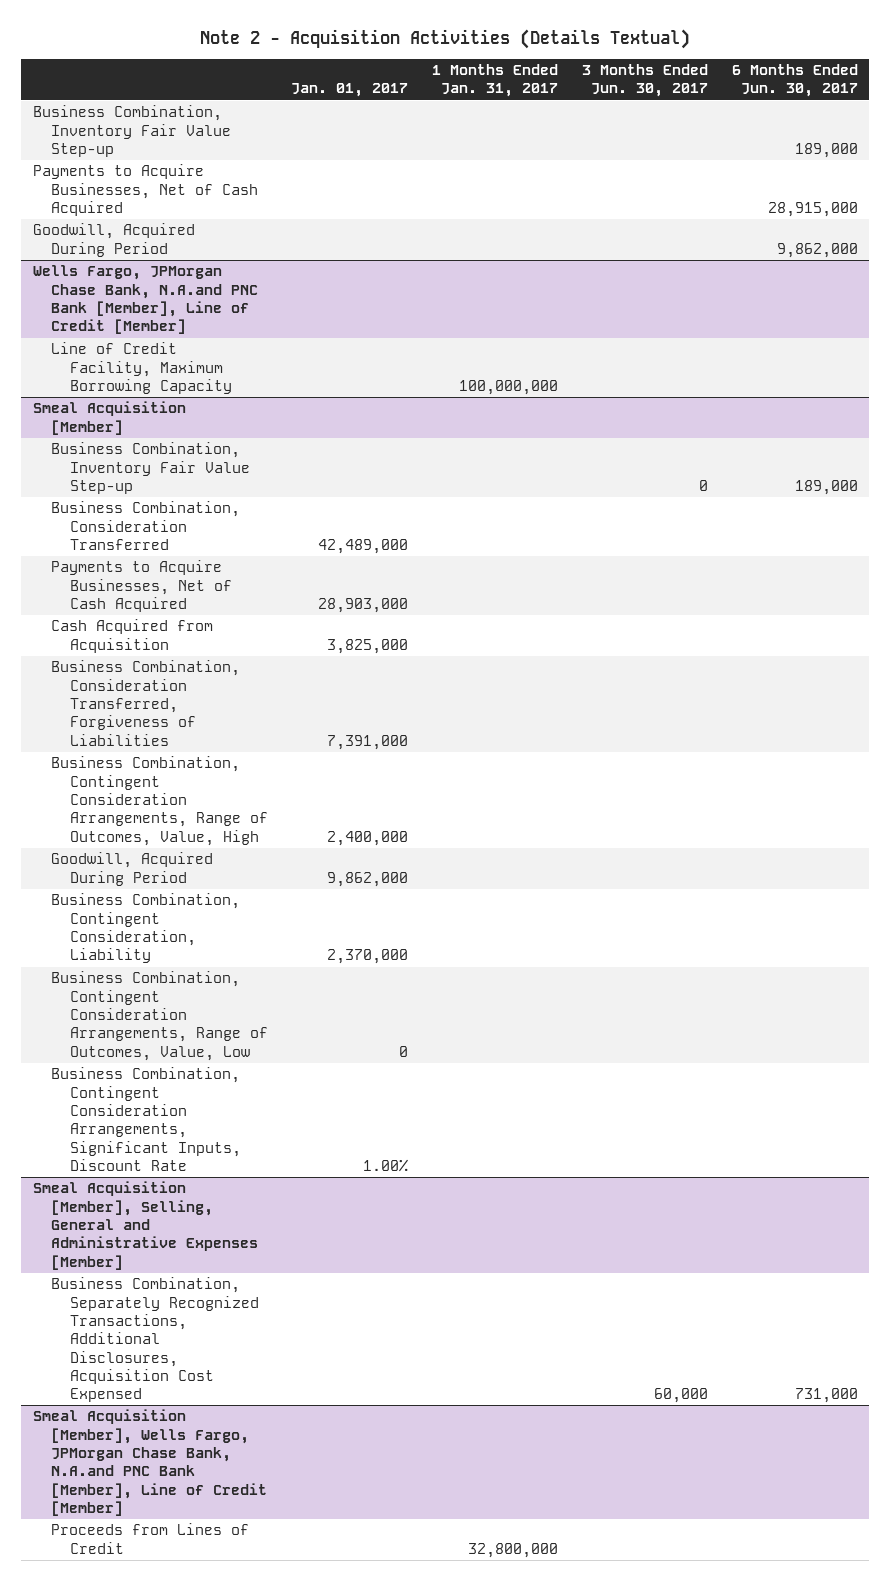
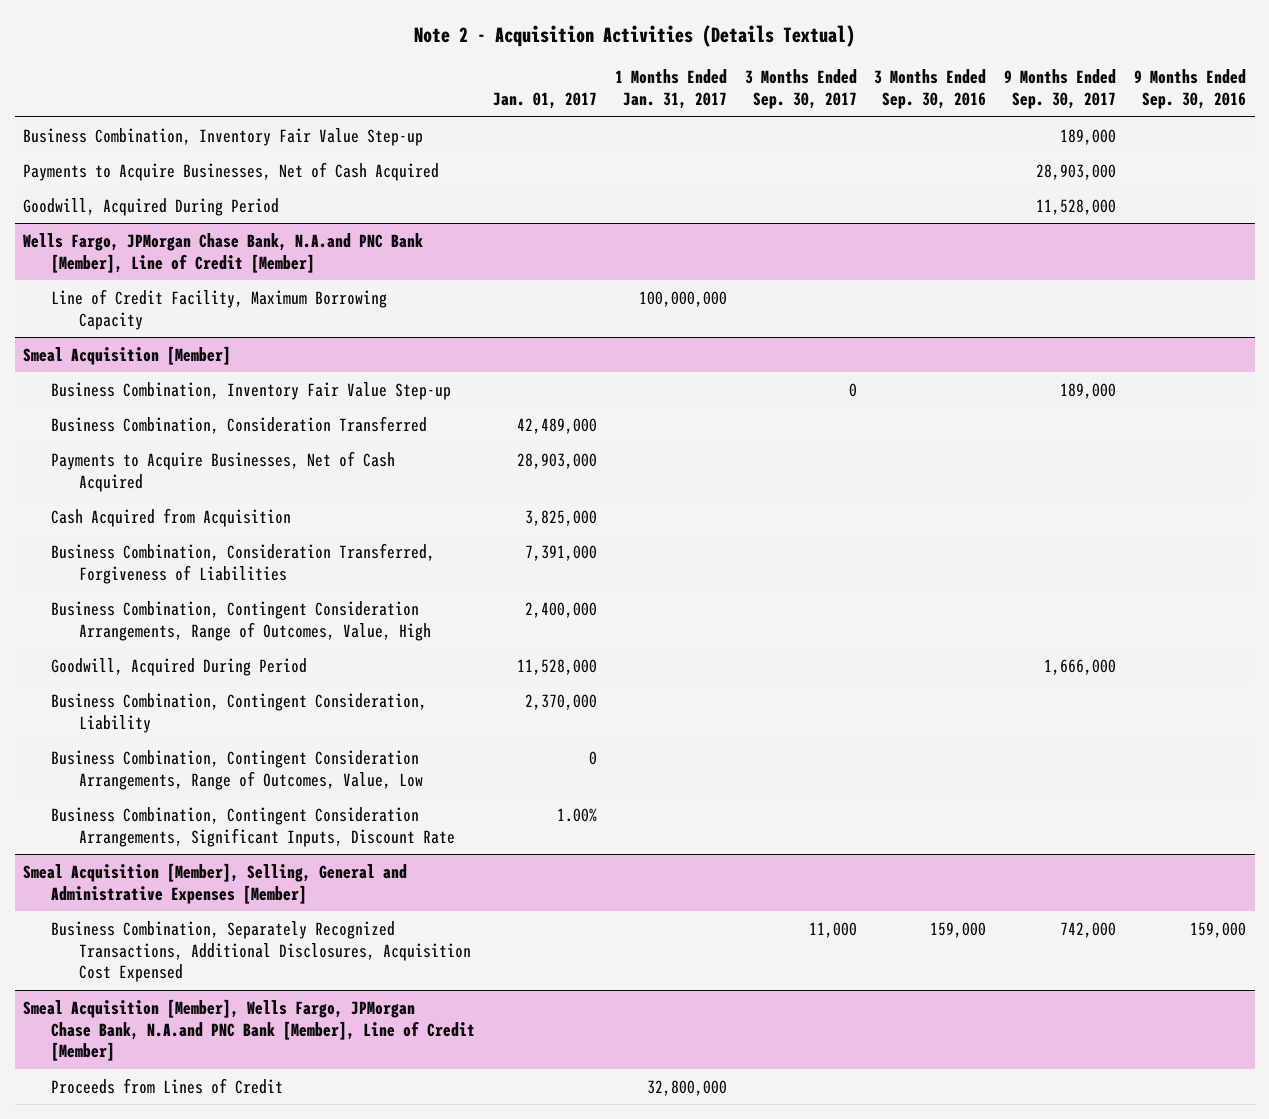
[581,64,708,98] 3 Months Ended Jun. 30, 2017 -> none
[731,64,858,98] 6 Months Ended Jun. 30, 2017 -> none
none -> [744,69,857,110] 3 Months Ended Sep. 30, 2017
none -> [874,69,987,110] 3 Months Ended Sep. 30, 2016
none -> [1004,69,1117,110] 9 Months Ended Sep. 30, 2017
none -> [1133,69,1246,110] 9 Months Ended Sep. 30, 2016
[327,871,409,887] 9,862,000 -> [516,658,597,675] 11,528,000

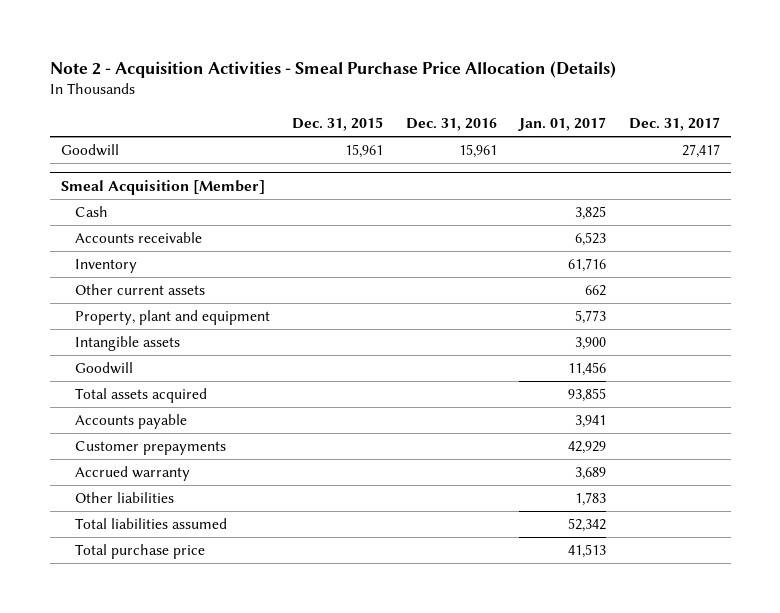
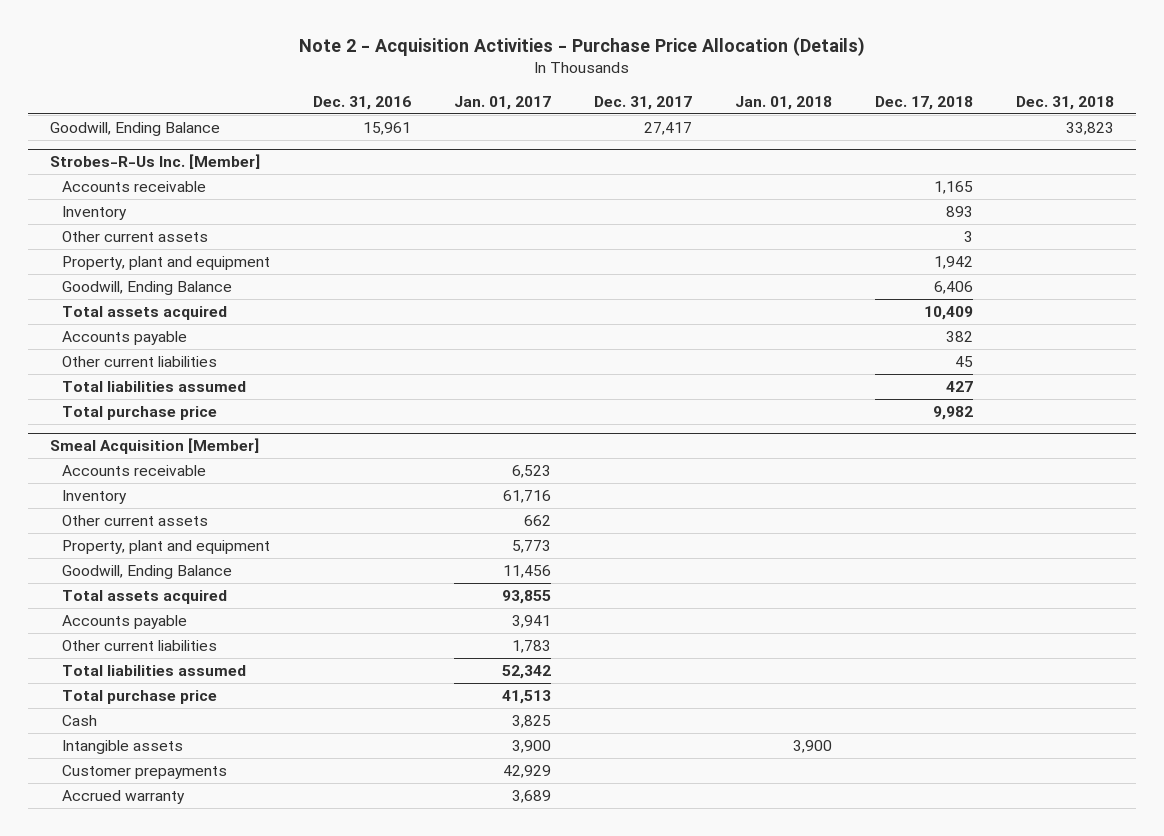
[49,60,616,78] Note 2 - Acquisition Activities - Smeal Purchase Price Allocation (Details) -> [299,37,866,57] Note 2 - Acquisition Activities - Purchase Price Allocation (Details)
[292,116,384,131] Dec. 31, 2015 -> none
none -> [735,96,833,111] Jan. 01, 2018
none -> [875,96,974,111] Dec. 17, 2018
none -> [1016,96,1115,111] Dec. 31, 2018
[60,144,119,157] Goodwill -> [49,121,220,136] Goodwill, Ending Balance
none -> [49,154,260,170] Strobes-R-Us Inc. [Member]
none -> [61,180,206,192] Accounts receivable
none -> [61,205,127,220] Inventory
none -> [61,230,208,242] Other current assets
none -> [61,255,270,270] Property, plant and equipment
none -> [61,280,232,295] Goodwill, Ending Balance
none -> [61,305,227,320] Total assets acquired
none -> [61,330,187,345] Accounts payable
none -> [61,355,217,367] Other current liabilities
none -> [61,380,246,392] Total liabilities assumed
none -> [61,405,217,420] Total purchase price
[74,362,133,375] Goodwill -> [61,564,232,579] Goodwill, Ending Balance
[74,492,174,504] Other liabilities -> [61,639,217,651] Other current liabilities
[74,206,108,218] Cash -> [61,714,97,726] Cash
[74,336,180,352] Intangible assets -> [61,739,183,754] Intangible assets
[74,441,226,456] Customer prepayments -> [61,764,227,779] Customer prepayments
[74,466,190,482] Accrued warranty -> [61,789,185,804] Accrued warranty

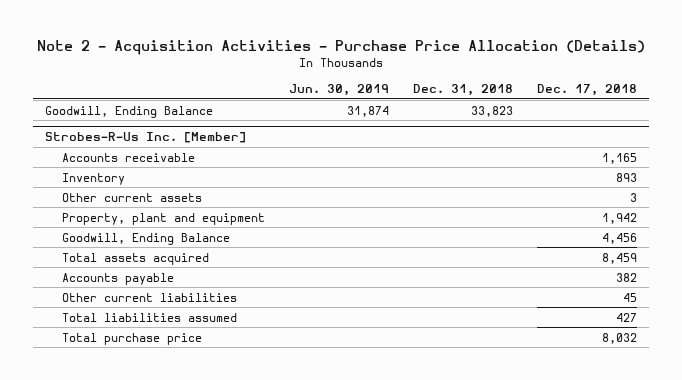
[312,96,411,111] Dec. 31, 2016 -> none
[454,96,552,111] Jan. 01, 2017 -> none
[594,96,693,111] Dec. 31, 2017 -> none
[735,96,833,111] Jan. 01, 2018 -> none
none -> [289,83,390,96] Jun. 30, 2019
[934,280,974,294] 6,406 -> [602,232,638,244] 4,456
[924,305,974,320] 10,409 -> [602,252,638,264] 8,459
[49,438,259,455] Smeal Acquisition [Member] -> none
[61,464,206,476] Accounts receivable -> none
[61,489,127,504] Inventory -> none
[61,514,208,526] Other current assets -> none
[61,539,270,554] Property, plant and equipment -> none
[61,564,232,579] Goodwill, Ending Balance -> none
[61,589,227,604] Total assets acquired -> none
[61,614,187,629] Accounts payable -> none
[61,639,217,651] Other current liabilities -> none
[61,664,246,676] Total liabilities assumed -> none
[61,689,217,704] Total purchase price -> none
[61,714,97,726] Cash -> none
[61,739,183,754] Intangible assets -> none
[61,764,227,779] Customer prepayments -> none
[61,789,185,804] Accrued warranty -> none
[933,405,974,420] 9,982 -> [602,332,638,344] 8,032

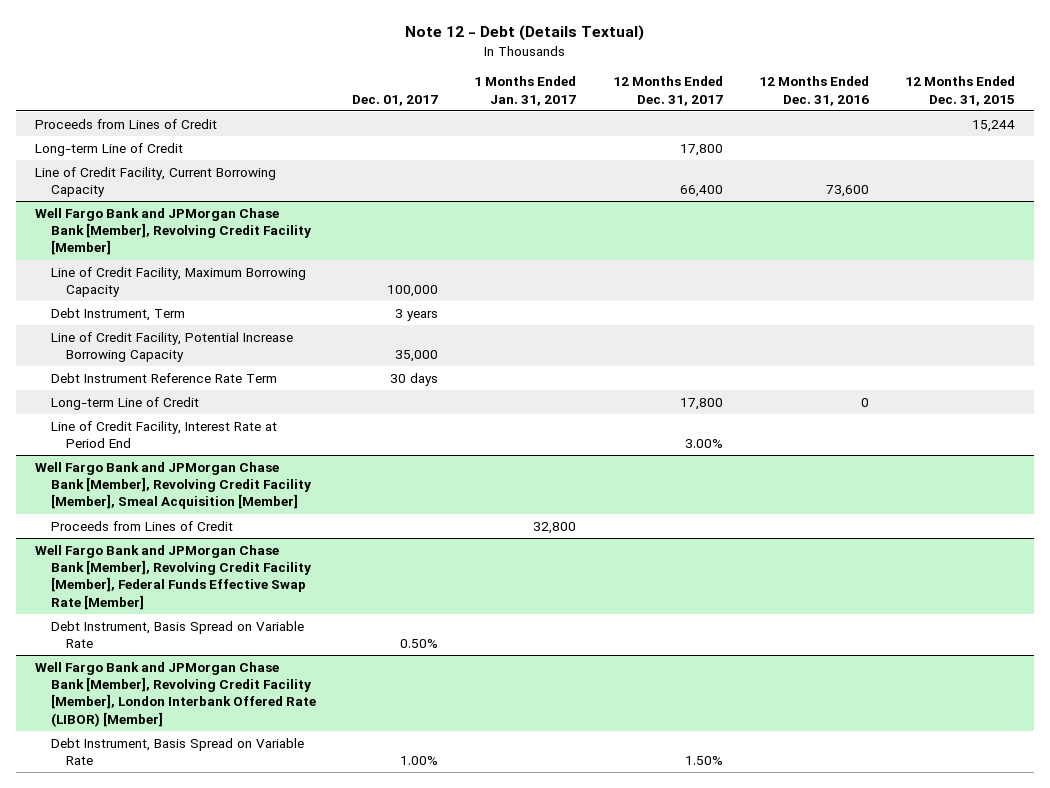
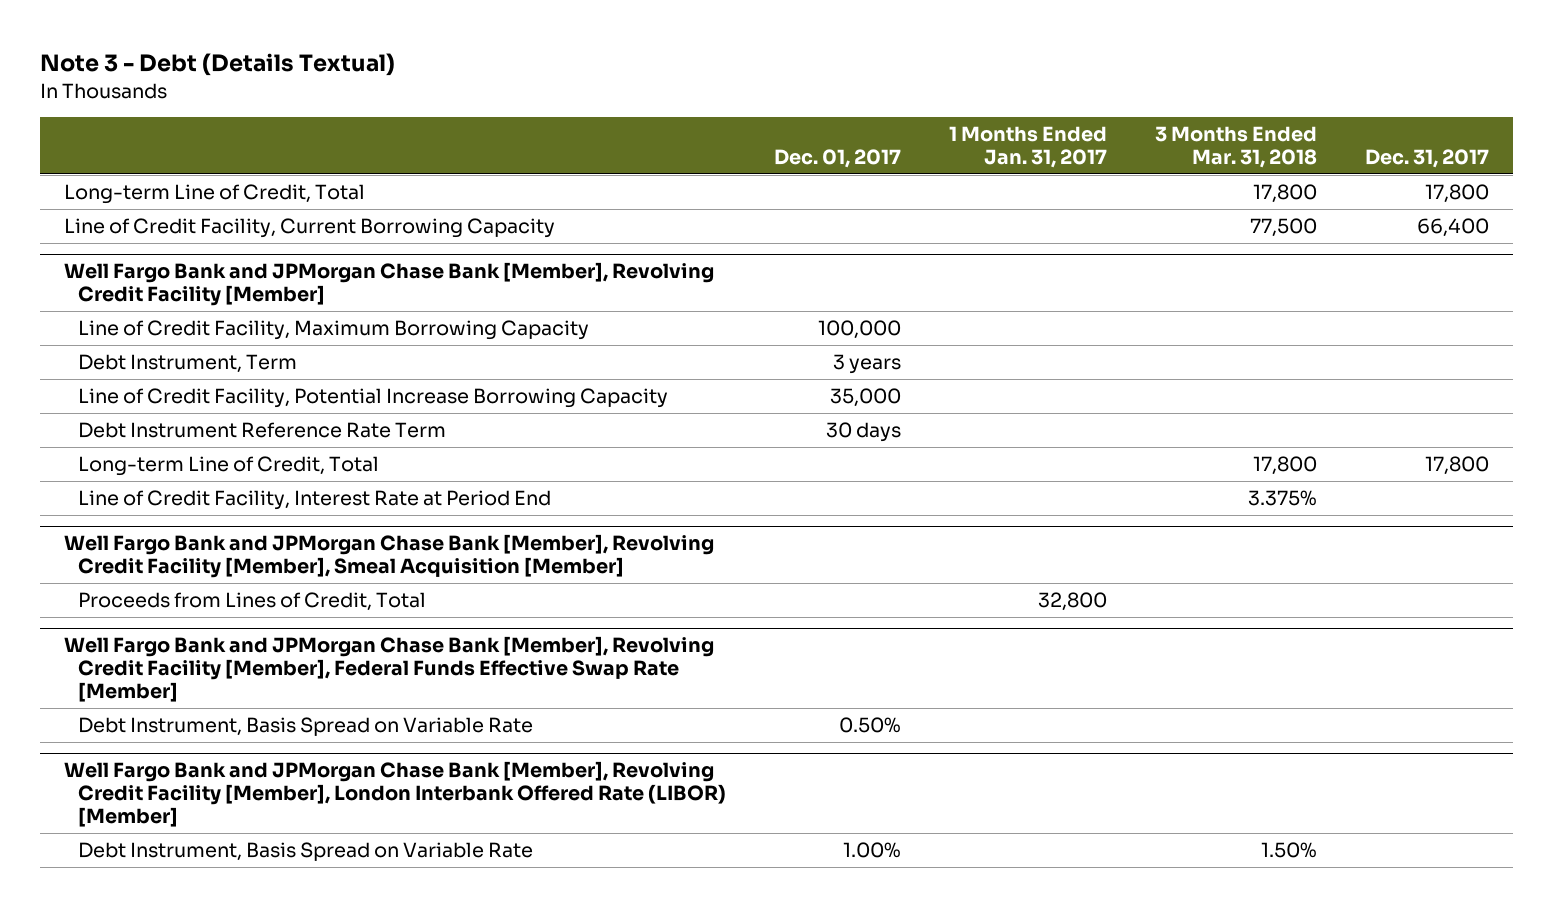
[405,25,645,42] Note 12 - Debt (Details Textual) -> [40,53,396,77] Note 3 - Debt (Details Textual)
[612,76,723,106] 12 Months Ended Dec. 31, 2017 -> none
[759,76,870,106] 12 Months Ended Dec. 31, 2016 -> none
[905,76,1016,106] 12 Months Ended Dec. 31, 2015 -> none
none -> [1155,126,1318,169] 3 Months Ended Mar. 31, 2018
none -> [1365,149,1490,169] Dec. 31, 2017
[34,118,217,129] Proceeds from Lines of Credit -> none
[34,142,183,156] Long-term Line of Credit -> [64,183,366,204] Long-term Line of Credit, Total
[50,396,199,410] Long-term Line of Credit -> [78,455,380,476] Long-term Line of Credit, Total
[50,520,233,531] Proceeds from Lines of Credit -> [78,591,427,611] Proceeds from Lines of Credit, Total

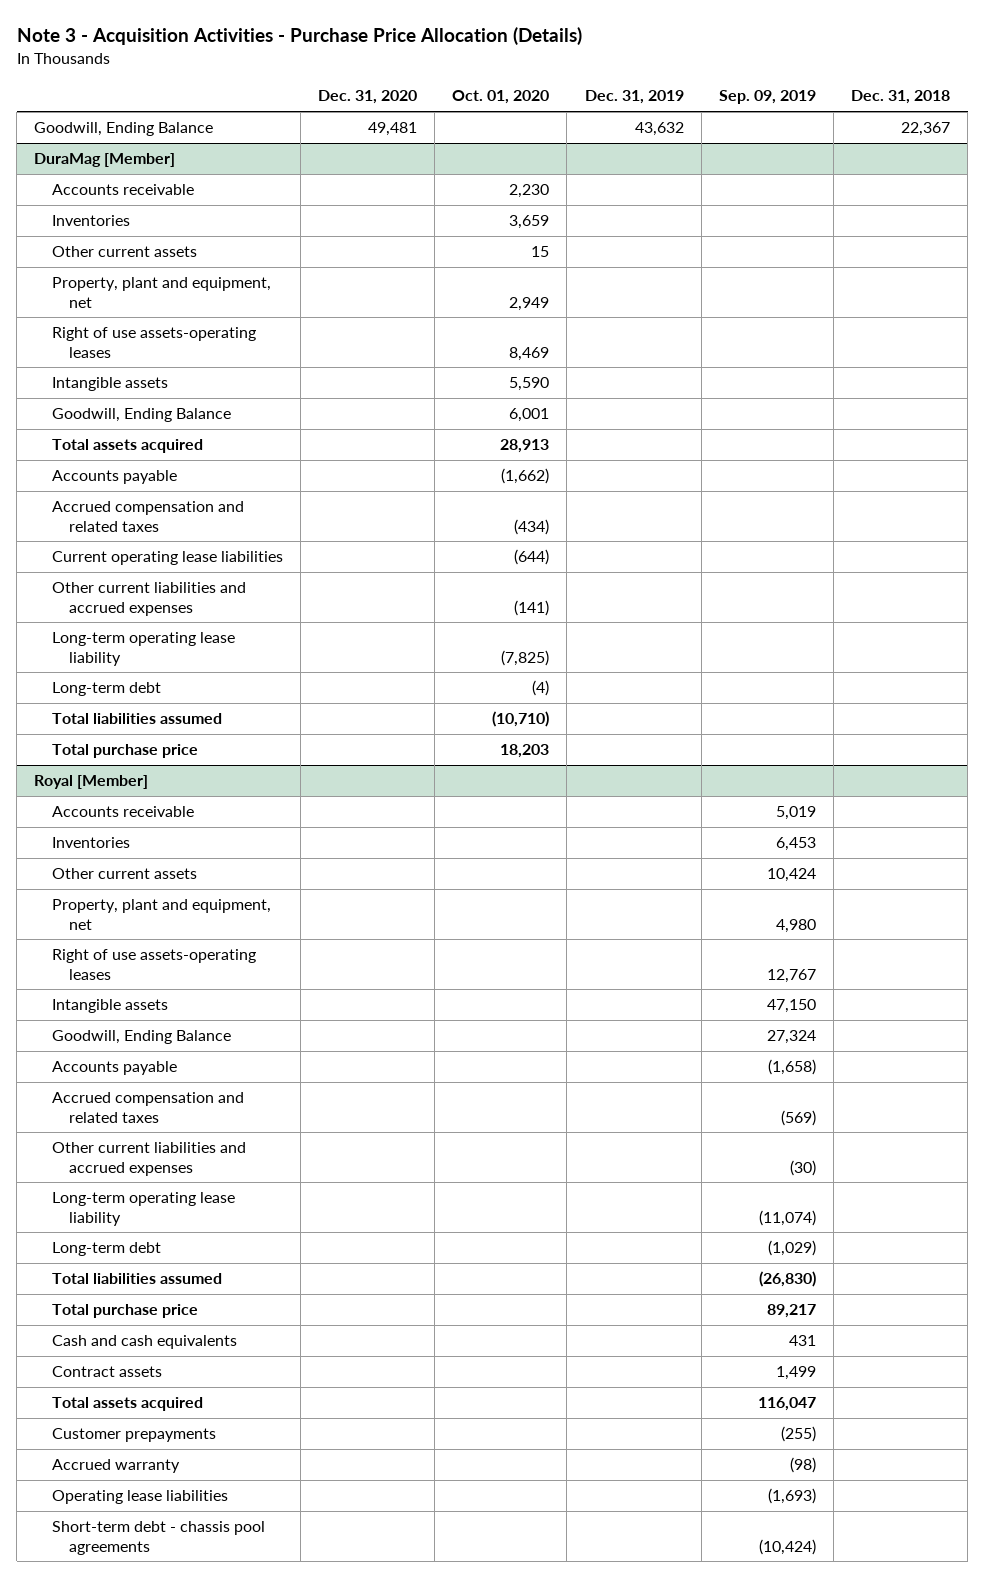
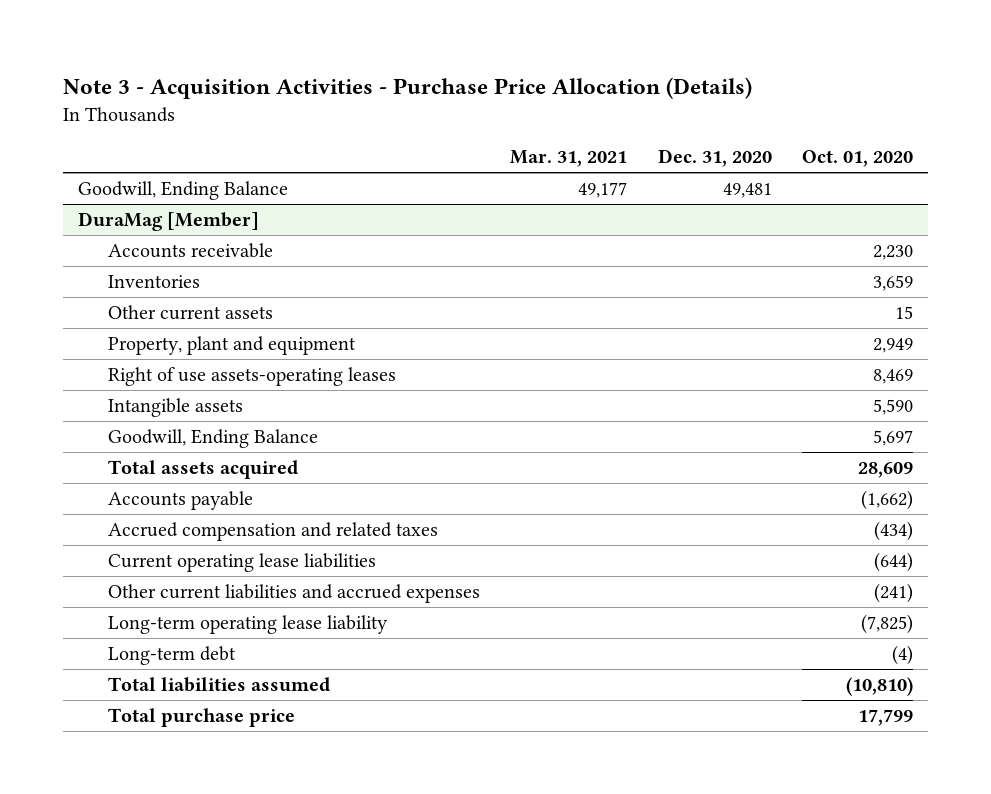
[584,90,684,105] Dec. 31, 2019 -> none
[718,90,816,105] Sep. 09, 2019 -> none
[851,90,951,105] Dec. 31, 2018 -> none
none -> [510,150,628,168] Mar. 31, 2021
[51,277,271,308] Property, plant and equipment, net -> [108,336,357,356] Property, plant and equipment
[509,408,550,423] 6,001 -> [872,430,913,447] 5,697
[500,439,550,454] 28,913 -> [857,462,913,479] 28,609
[514,599,550,616] (141) -> [873,583,913,604] (241)
[34,775,149,790] Royal [Member] -> none
[51,806,194,818] Accounts receivable -> none
[51,837,130,849] Inventories -> none
[51,868,197,880] Other current assets -> none
[51,899,271,930] Property, plant and equipment, net -> none
[51,949,256,980] Right of use assets-operating leases -> none
[51,999,168,1014] Intangible assets -> none
[51,1030,231,1045] Goodwill, Ending Balance -> none
[51,1061,177,1076] Accounts payable -> none
[51,1092,244,1123] Accrued compensation and related taxes -> none
[51,1142,246,1176] Other current liabilities and accrued expenses -> none
[51,1192,235,1226] Long-term operating lease liability -> none
[51,1242,161,1257] Long-term debt -> none
[51,1273,222,1285] Total liabilities assumed -> none
[51,1304,198,1319] Total purchase price -> none
[51,1335,237,1350] Cash and cash equivalents -> none
[51,1366,162,1378] Contract assets -> none
[51,1397,203,1412] Total assets acquired -> none
[51,1428,216,1443] Customer prepayments -> none
[51,1459,180,1474] Accrued warranty -> none
[51,1490,228,1505] Operating lease liabilities -> none
[51,1521,265,1555] Short-term debt - chassis pool agreements -> none
[492,711,550,728] (10,710) -> [845,677,913,697] (10,810)
[500,744,550,759] 18,203 -> [857,709,913,727] 17,799

